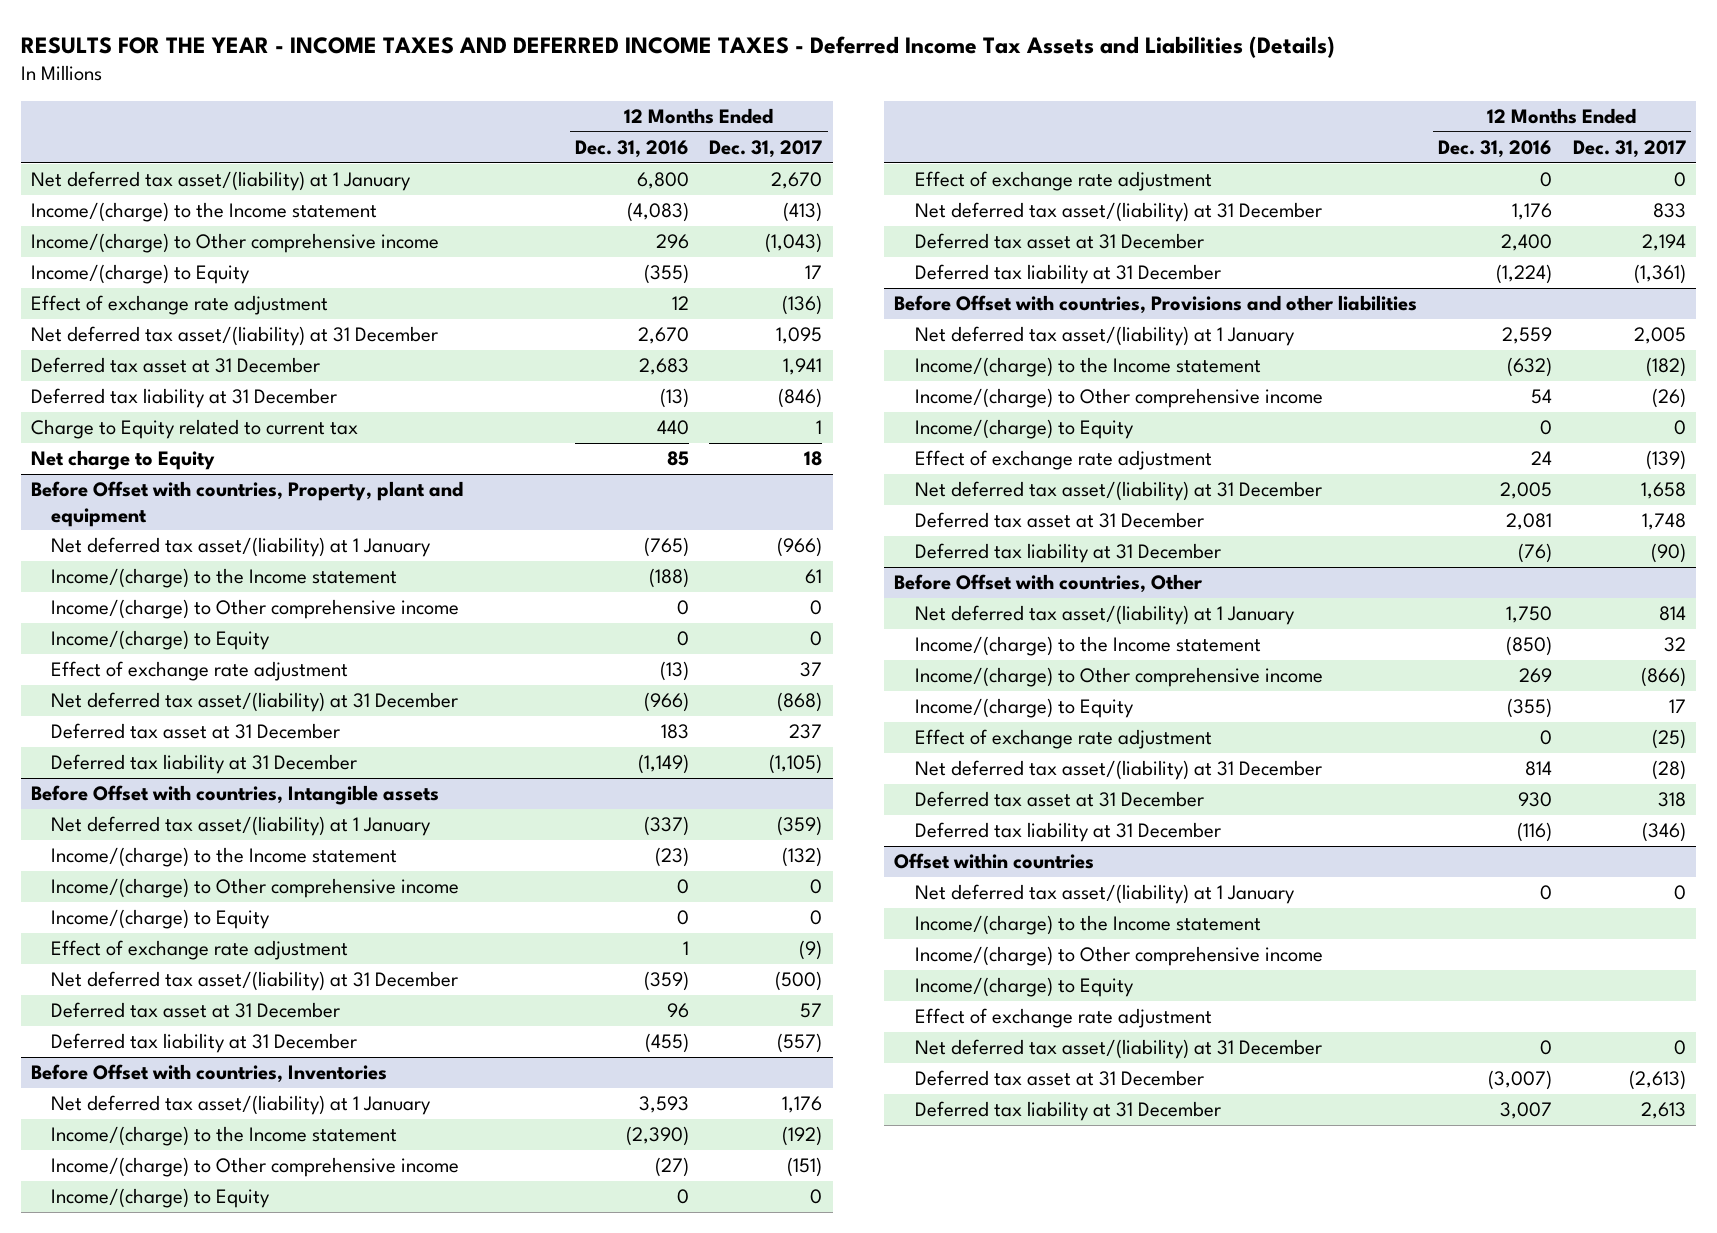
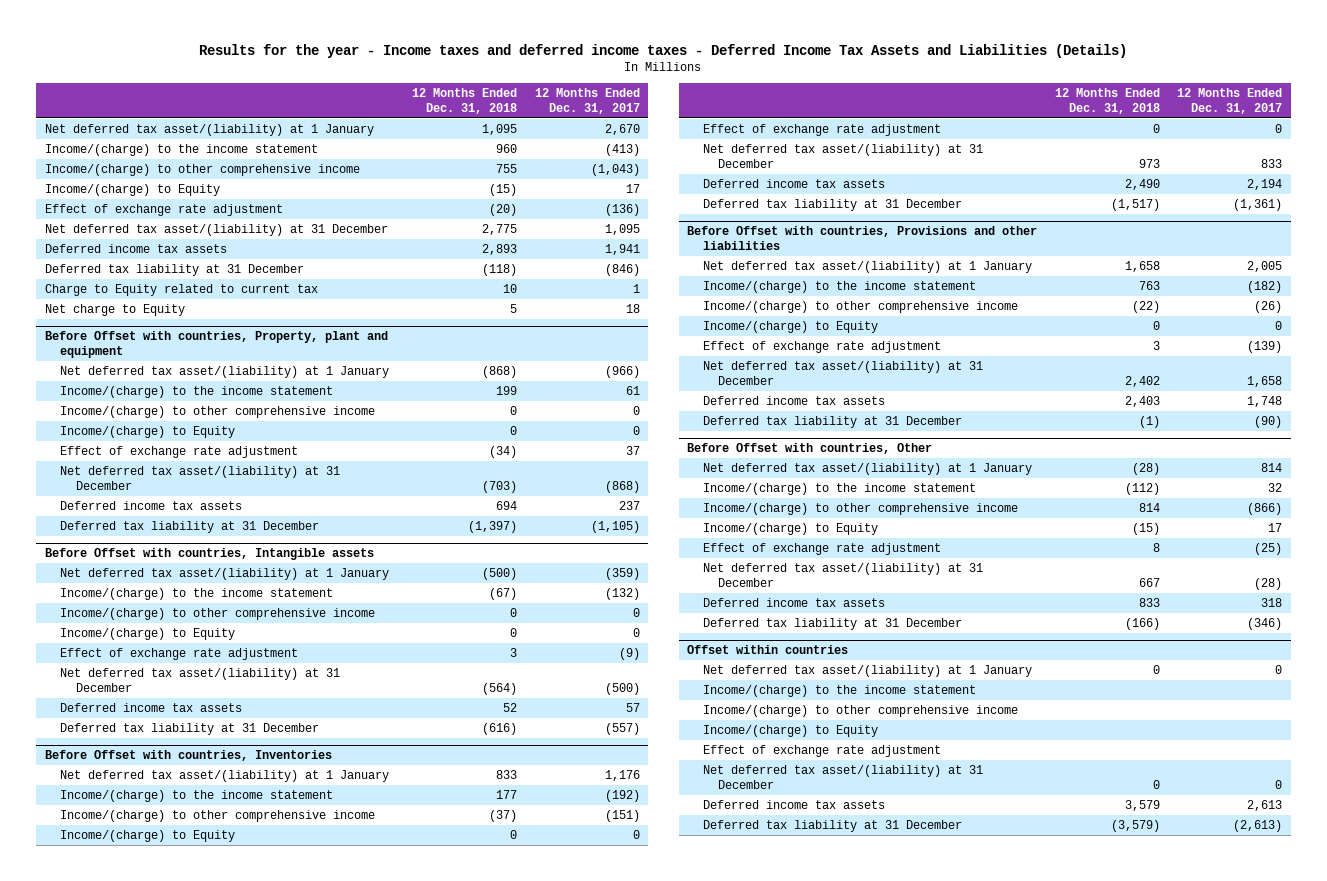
[20,35,1335,58] RESULTS FOR THE YEAR - INCOME TAXES AND DEFERRED INCOME TAXES - Deferred Income Tax Assets and Liabilities (Details) -> [199,43,1128,58] Results for the year - Income taxes and deferred income taxes - Deferred Income Tax Assets and Liabilities (Details)
[574,139,689,158] Dec. 31, 2016 -> none
none -> [412,88,518,114] 12 Months Ended Dec. 31, 2018
[31,202,378,223] Income/(charge) to the Income statement -> [44,144,318,157] Income/(charge) to the income statement
[31,233,440,254] Income/(charge) to Other comprehensive income -> [44,164,360,177] Income/(charge) to other comprehensive income
[31,357,321,374] Deferred tax asset at 31 December -> [44,244,227,254] Deferred income tax assets
[51,568,398,589] Income/(charge) to the Income statement -> [60,386,334,399] Income/(charge) to the income statement
[51,599,460,620] Income/(charge) to Other comprehensive income -> [60,406,376,419] Income/(charge) to other comprehensive income
[51,723,341,740] Deferred tax asset at 31 December -> [60,501,243,511] Deferred income tax assets
[51,847,398,868] Income/(charge) to the Income statement -> [60,588,334,601] Income/(charge) to the income statement
[51,878,460,899] Income/(charge) to Other comprehensive income -> [60,608,376,621] Income/(charge) to other comprehensive income
[51,1002,341,1019] Deferred tax asset at 31 December -> [60,703,243,713] Deferred income tax assets
[51,1126,398,1147] Income/(charge) to the Income statement -> [60,790,334,803] Income/(charge) to the income statement
[51,1157,460,1178] Income/(charge) to Other comprehensive income -> [60,810,376,823] Income/(charge) to other comprehensive income
[914,233,1204,250] Deferred tax asset at 31 December -> [702,179,885,189] Deferred income tax assets
[914,357,1261,378] Income/(charge) to the Income statement -> [702,281,976,294] Income/(charge) to the income statement
[914,388,1323,409] Income/(charge) to Other comprehensive income -> [702,301,1018,314] Income/(charge) to other comprehensive income
[914,512,1204,529] Deferred tax asset at 31 December -> [702,396,885,406] Deferred income tax assets
[914,636,1261,657] Income/(charge) to the Income statement -> [702,483,976,496] Income/(charge) to the income statement
[914,667,1323,688] Income/(charge) to Other comprehensive income -> [702,503,1018,516] Income/(charge) to other comprehensive income
[914,791,1204,808] Deferred tax asset at 31 December -> [702,598,885,608] Deferred income tax assets
[914,915,1261,936] Income/(charge) to the Income statement -> [702,685,976,698] Income/(charge) to the income statement
[914,946,1323,967] Income/(charge) to Other comprehensive income -> [702,705,1018,718] Income/(charge) to other comprehensive income
[914,1070,1204,1087] Deferred tax asset at 31 December -> [702,800,885,810] Deferred income tax assets
[1628,1070,1686,1091] (2,613) -> [1247,800,1283,812] 2,613
[1640,1102,1686,1120] 2,613 -> [1233,820,1283,833] (2,613)

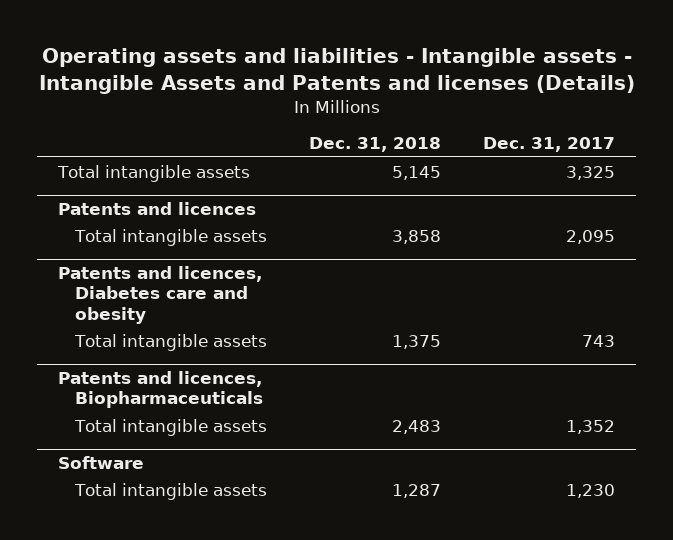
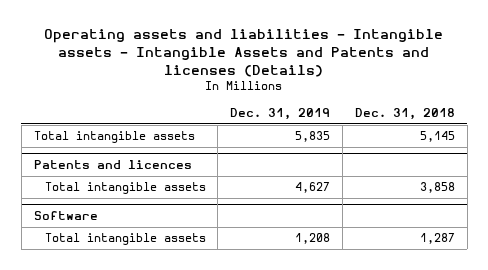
[483,137,616,153] Dec. 31, 2017 -> none
none -> [230,108,331,121] Dec. 31, 2019
[58,265,263,324] Patents and licences, Diabetes care and obesity -> none
[74,333,268,351] Total intangible assets -> none
[58,370,264,409] Patents and licences, Biopharmaceuticals -> none
[74,418,268,436] Total intangible assets -> none

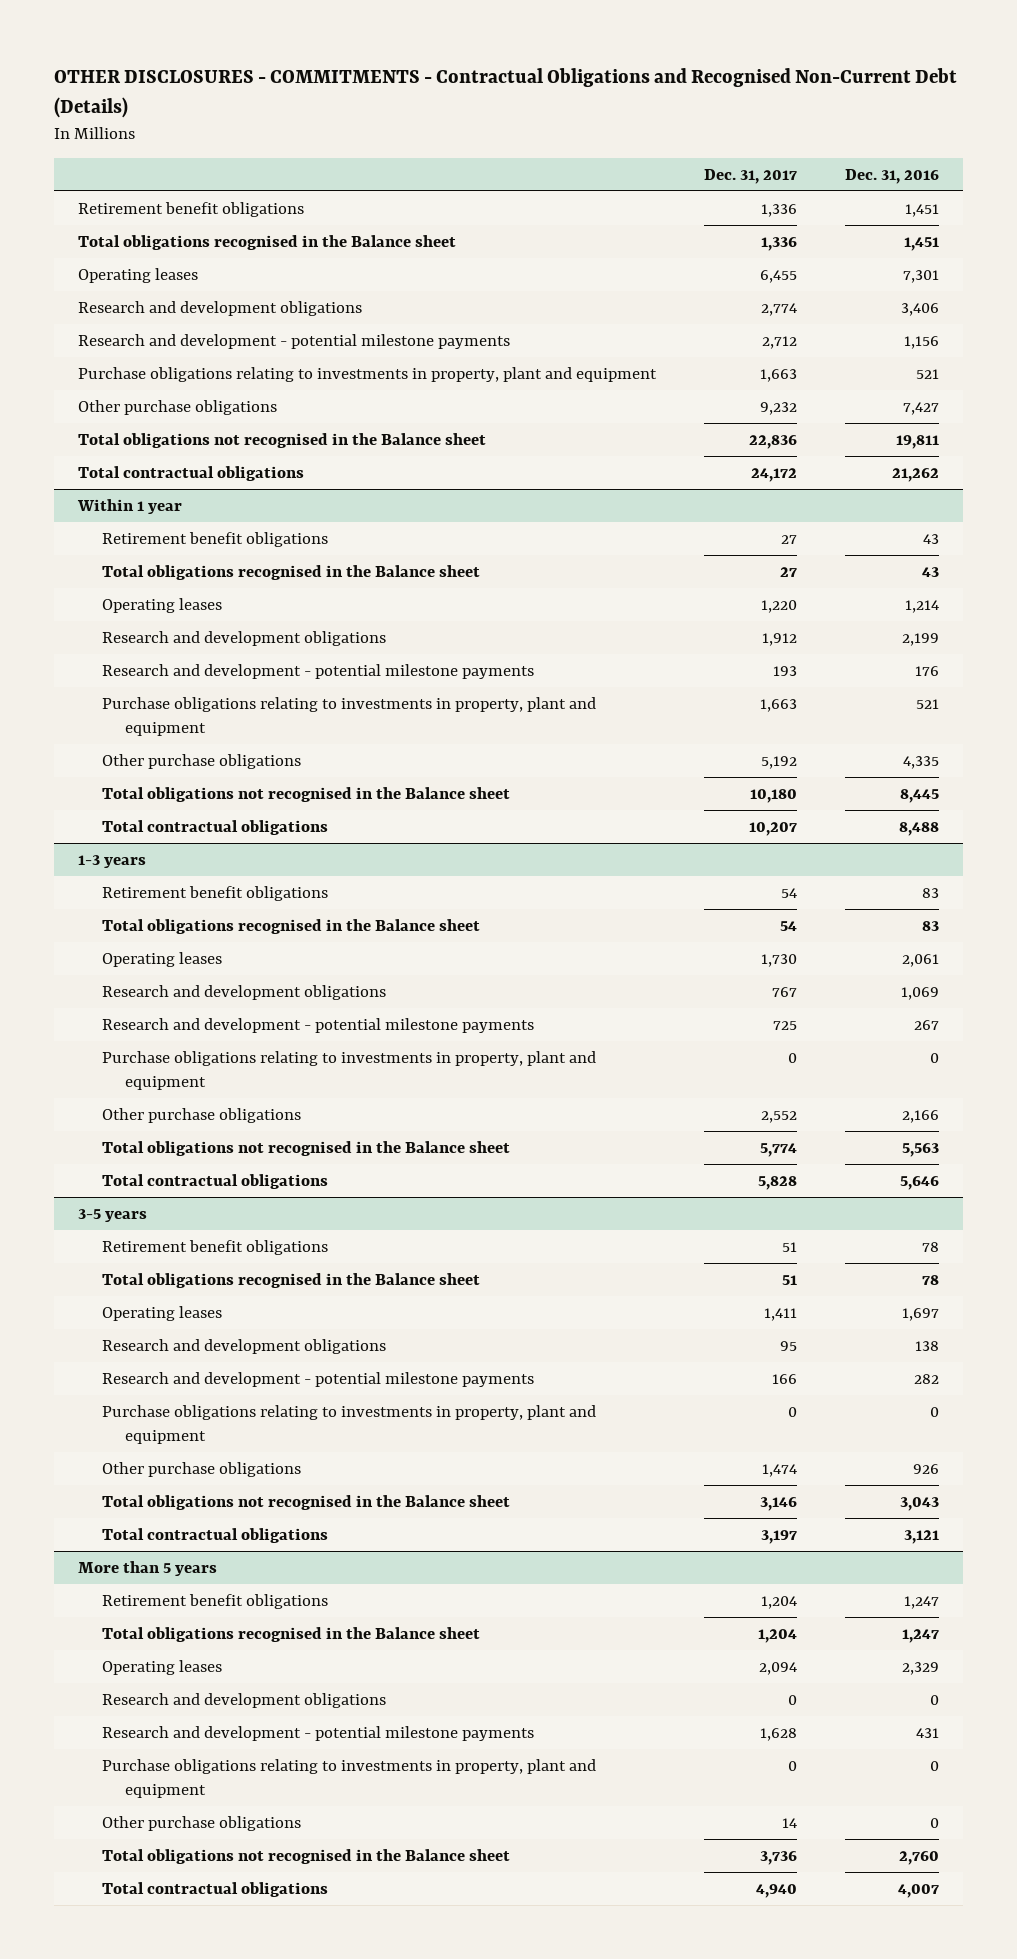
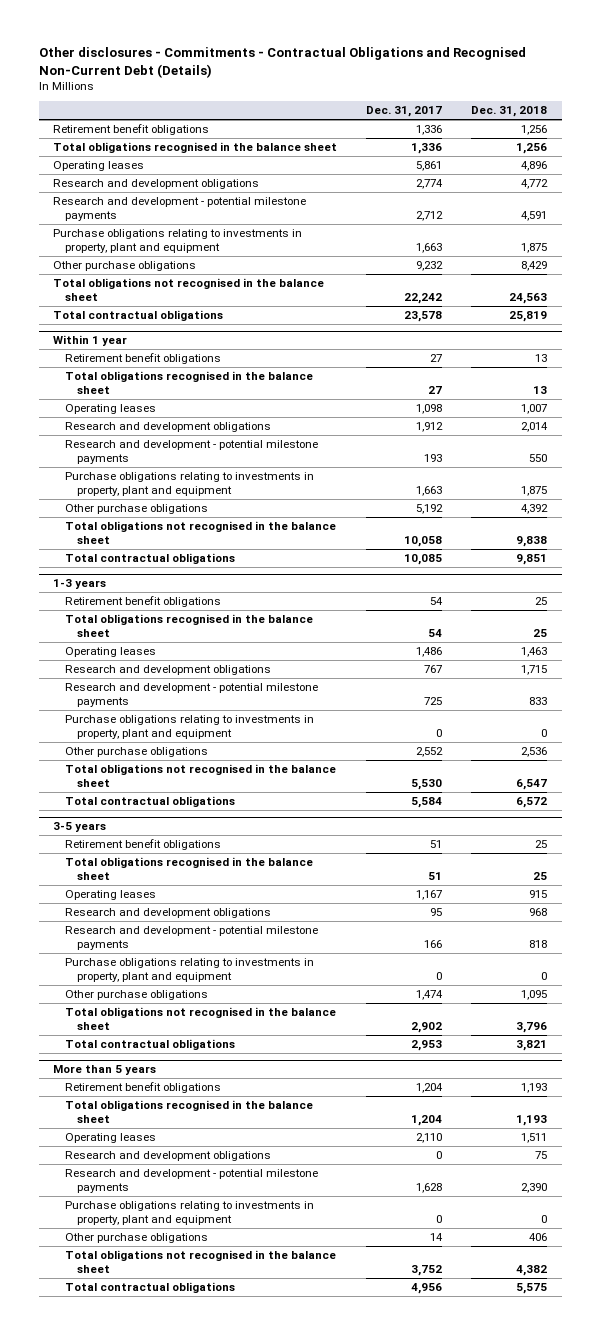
[54,68,958,118] OTHER DISCLOSURES - COMMITMENTS - Contractual Obligations and Recognised Non-Current Debt (Details) -> [38,46,526,78] Other disclosures - Commitments - Contractual Obligations and Recognised Non-Current Debt (Details)
[844,168,939,184] Dec. 31, 2016 -> none
none -> [471,106,548,118] Dec. 31, 2018
[77,235,456,251] Total obligations recognised in the Balance sheet -> [53,141,338,153] Total obligations recognised in the balance sheet
[759,270,797,284] 6,455 -> [416,160,443,171] 5,861
[77,433,486,449] Total obligations not recognised in the Balance sheet -> [53,277,325,301] Total obligations not recognised in the balance sheet
[748,435,797,450] 22,836 -> [404,292,443,304] 22,242
[750,468,797,483] 24,172 -> [404,310,443,322] 23,578
[101,565,480,581] Total obligations recognised in the Balance sheet -> [65,370,314,394] Total obligations recognised in the balance sheet
[760,600,797,614] 1,220 -> [416,403,443,414] 1,098
[101,787,510,803] Total obligations not recognised in the Balance sheet -> [65,520,337,544] Total obligations not recognised in the balance sheet
[749,789,797,804] 10,180 -> [404,535,443,547] 10,058
[748,822,797,837] 10,207 -> [404,553,443,565] 10,085
[101,919,480,935] Total obligations recognised in the Balance sheet -> [65,613,314,637] Total obligations recognised in the balance sheet
[760,954,797,968] 1,730 -> [416,646,443,657] 1,486
[101,1141,510,1157] Total obligations not recognised in the Balance sheet -> [65,763,337,787] Total obligations not recognised in the balance sheet
[759,1143,797,1158] 5,774 -> [411,778,443,790] 5,530
[757,1176,797,1191] 5,828 -> [411,796,443,808] 5,584
[101,1273,480,1289] Total obligations recognised in the Balance sheet -> [65,856,314,880] Total obligations recognised in the balance sheet
[763,1308,797,1322] 1,411 -> [416,889,443,900] 1,167
[101,1495,510,1511] Total obligations not recognised in the Balance sheet -> [65,1006,337,1030] Total obligations not recognised in the balance sheet
[759,1497,797,1512] 3,146 -> [411,1021,443,1033] 2,902
[760,1530,797,1545] 3,197 -> [411,1039,443,1051] 2,953
[101,1627,480,1643] Total obligations recognised in the Balance sheet -> [65,1099,314,1123] Total obligations recognised in the balance sheet
[758,1662,797,1676] 2,094 -> [416,1132,443,1143] 2,110
[101,1849,510,1865] Total obligations not recognised in the Balance sheet -> [65,1249,337,1273] Total obligations not recognised in the balance sheet
[759,1851,797,1866] 3,736 -> [411,1264,443,1276] 3,752
[755,1884,797,1899] 4,940 -> [411,1282,443,1294] 4,956

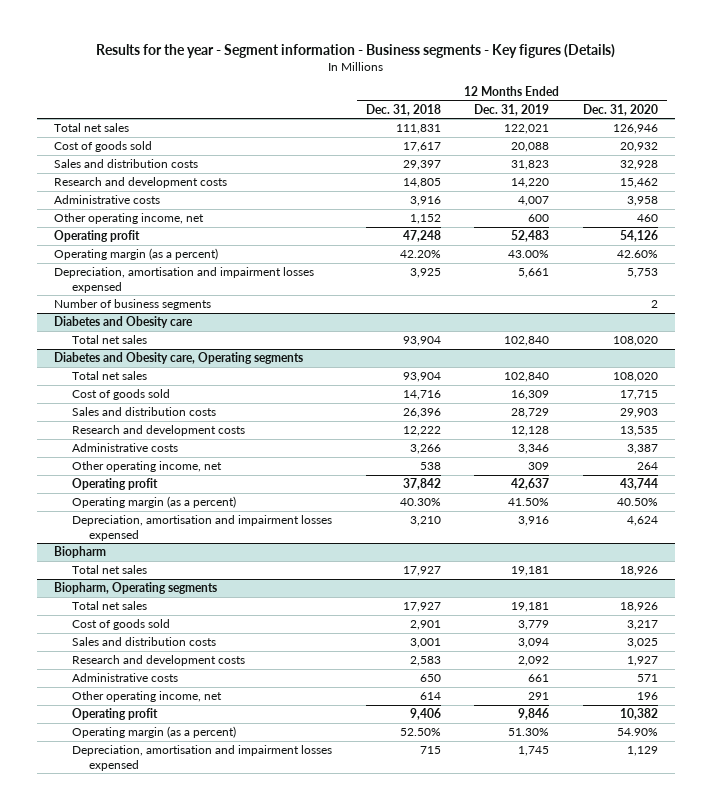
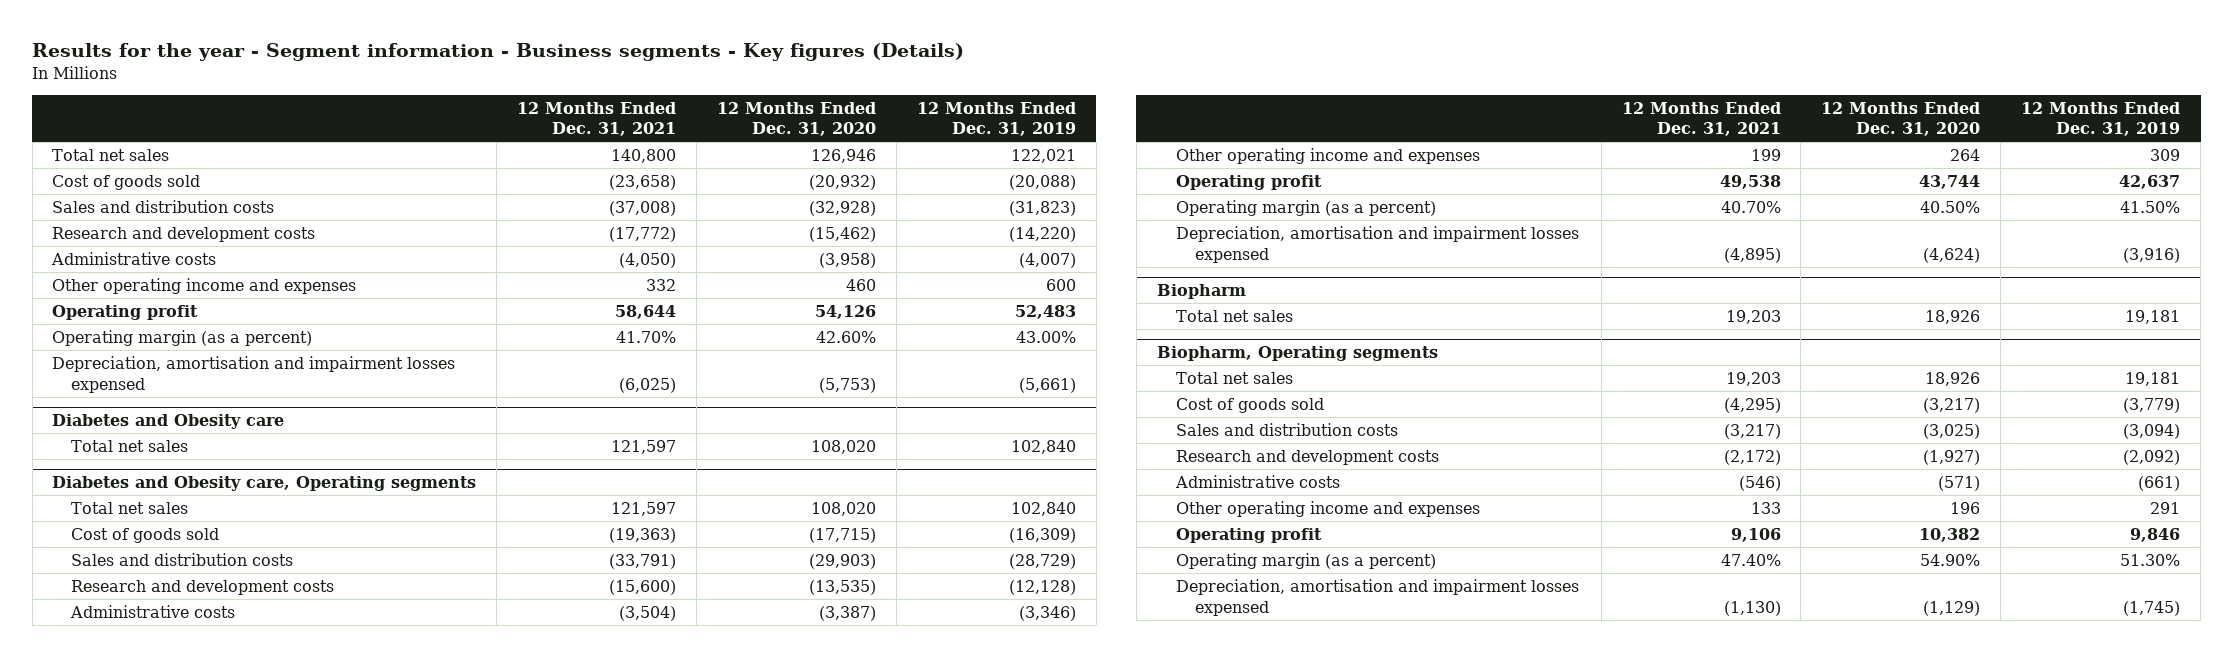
[365,103,441,116] Dec. 31, 2018 -> none
none -> [517,101,677,137] 12 Months Ended Dec. 31, 2021
[511,142,550,153] 20,088 -> [1008,174,1076,190] (20,088)
[620,142,659,153] 20,932 -> [808,174,876,190] (20,932)
[511,160,550,171] 31,823 -> [1008,200,1076,216] (31,823)
[620,160,659,171] 32,928 -> [808,200,876,216] (32,928)
[511,178,550,189] 14,220 -> [1008,226,1076,242] (14,220)
[620,178,659,189] 15,462 -> [808,226,876,242] (15,462)
[518,196,550,207] 4,007 -> [1018,252,1076,268] (4,007)
[627,196,659,207] 3,958 -> [818,252,876,268] (3,958)
[53,213,204,225] Other operating income, net -> [52,277,357,294] Other operating income and expenses
[53,299,211,311] Number of business segments -> none
[518,268,550,279] 5,661 -> [1018,377,1076,393] (5,661)
[627,268,659,279] 5,753 -> [818,377,876,393] (5,753)
[511,390,550,401] 16,309 -> [1008,527,1076,543] (16,309)
[620,390,659,401] 17,715 -> [808,527,876,543] (17,715)
[511,408,550,419] 28,729 -> [1008,553,1076,569] (28,729)
[620,408,659,419] 29,903 -> [808,553,876,569] (29,903)
[511,426,550,437] 12,128 -> [1008,579,1076,595] (12,128)
[620,426,659,437] 13,535 -> [808,579,876,595] (13,535)
[518,444,550,455] 3,346 -> [1018,605,1076,621] (3,346)
[627,444,659,455] 3,387 -> [818,605,876,621] (3,387)
[71,461,222,473] Other operating income, net -> [1175,147,1480,164] Other operating income and expenses
[518,516,550,527] 3,916 -> [2123,247,2181,263] (3,916)
[627,516,659,527] 4,624 -> [1923,247,1981,263] (4,624)
[518,620,550,631] 3,779 -> [2123,397,2181,413] (3,779)
[627,620,659,631] 3,217 -> [1923,397,1981,413] (3,217)
[518,638,550,649] 3,094 -> [2123,423,2181,439] (3,094)
[627,638,659,649] 3,025 -> [1923,423,1981,439] (3,025)
[518,656,550,667] 2,092 -> [2123,449,2181,465] (2,092)
[627,656,659,667] 1,927 -> [1923,449,1981,465] (1,927)
[528,674,550,683] 661 -> [2138,475,2181,491] (661)
[637,674,659,683] 571 -> [1938,475,1981,491] (571)
[71,691,222,703] Other operating income, net -> [1175,500,1480,517] Other operating income and expenses
[518,746,550,757] 1,745 -> [2123,600,2181,616] (1,745)
[627,746,659,757] 1,129 -> [1923,600,1981,616] (1,129)

